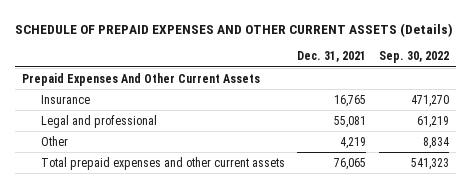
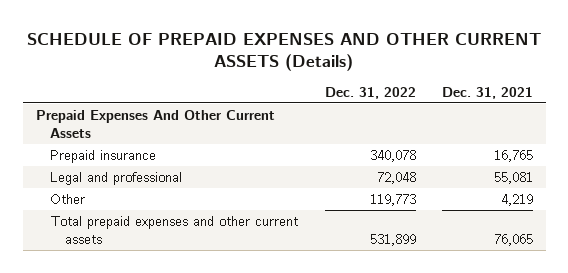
[379,51,450,64] Sep. 30, 2022 -> none
none -> [324,86,416,99] Dec. 31, 2022
[40,94,90,104] Insurance -> [50,149,157,163] Prepaid insurance

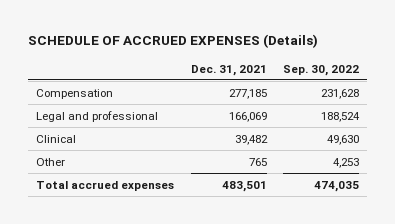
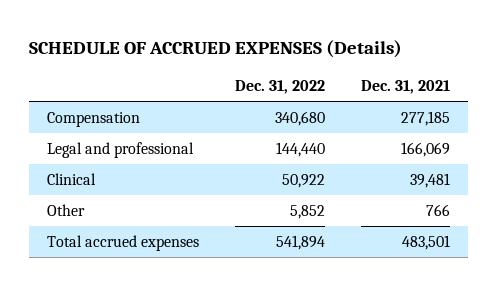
[283,64,360,76] Sep. 30, 2022 -> none
none -> [235,80,326,95] Dec. 31, 2022
[234,134,268,145] 39,482 -> [409,172,450,188] 39,481
[248,157,267,166] 765 -> [425,203,450,216] 766

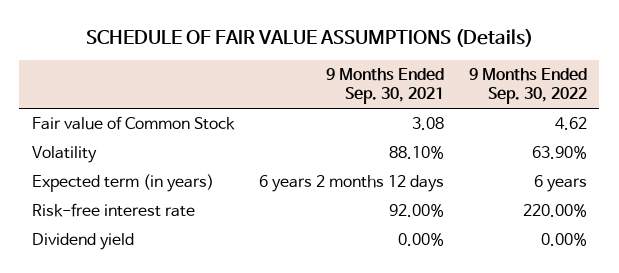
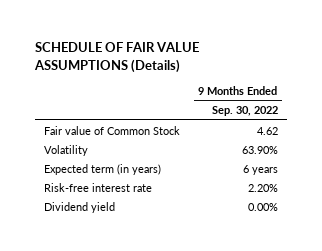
[325,68,444,105] 9 Months Ended Sep. 30, 2021 -> none
[522,204,587,218] 220.00% -> [247,183,278,192] 2.20%

